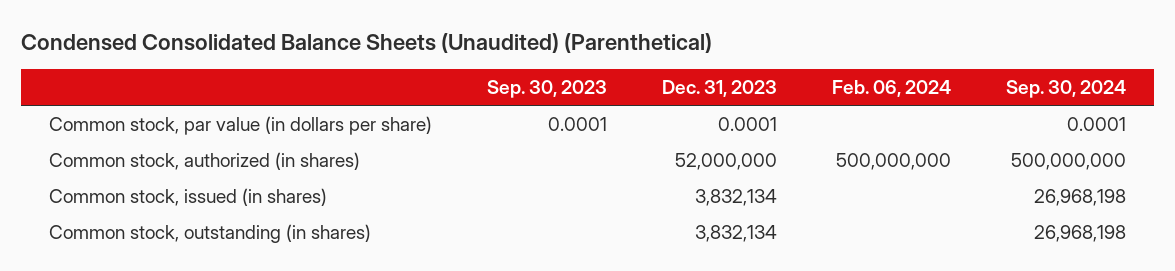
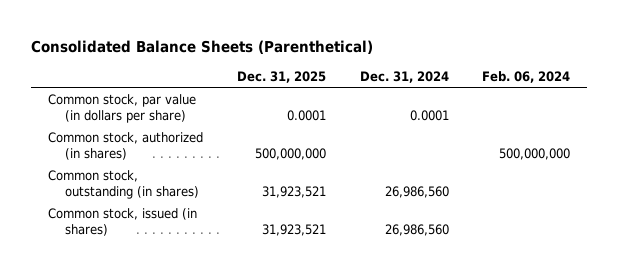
[20,33,712,54] Condensed Consolidated Balance Sheets (Unaudited) (Parenthetical) -> [31,39,374,54] Consolidated Balance Sheets (Parenthetical)
[486,80,607,99] Sep. 30, 2023 -> none
[661,80,777,98] Dec. 31, 2023 -> none
[1006,80,1127,99] Sep. 30, 2024 -> none
none -> [236,70,326,83] Dec. 31, 2025
none -> [359,70,449,83] Dec. 31, 2024
[48,187,327,206] Common stock, issued (in shares) -> [48,207,198,236] Common stock, issued (in shares)

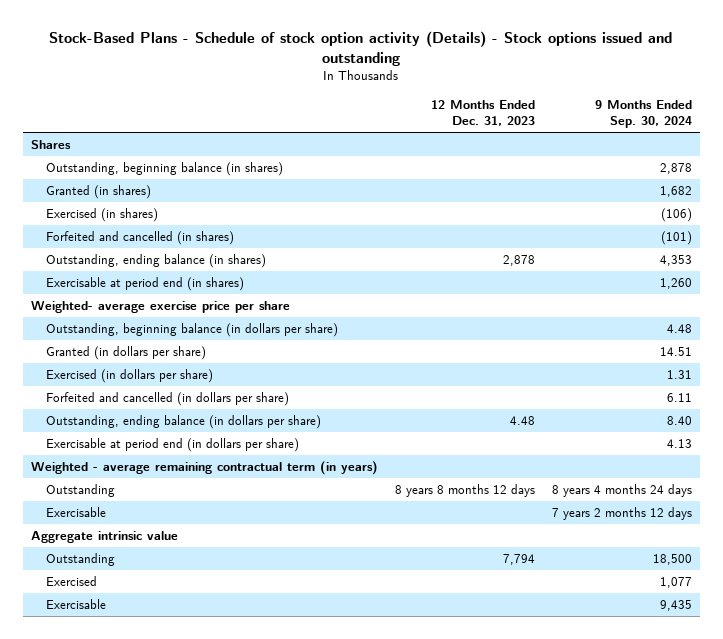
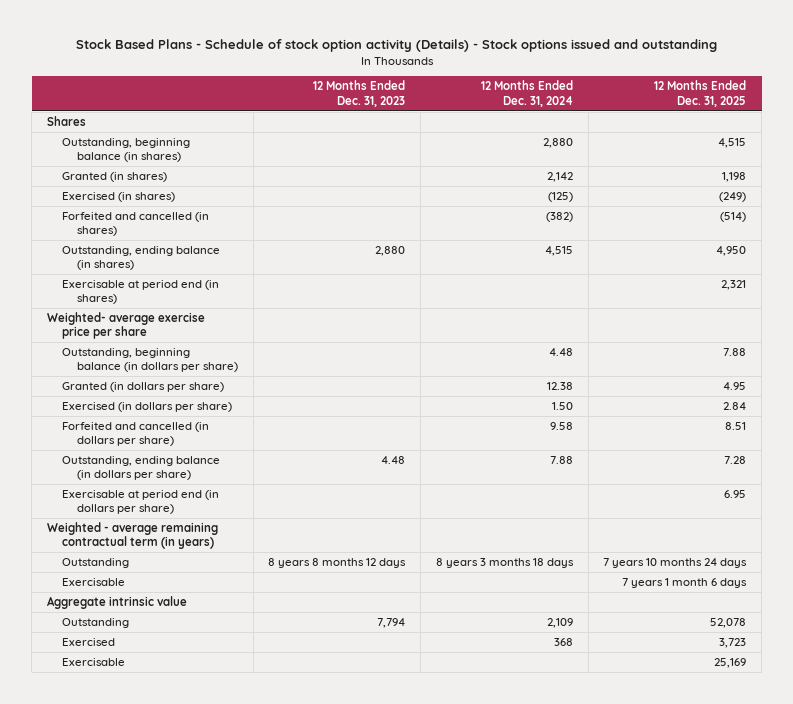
[49,30,673,66] Stock-Based Plans - Schedule of stock option activity (Details) - Stock options issued and outstanding -> [75,39,717,53] Stock Based Plans - Schedule of stock option activity (Details) - Stock options issued and outstanding
[594,100,692,129] 9 Months Ended Sep. 30, 2024 -> none
none -> [480,80,573,107] 12 Months Ended Dec. 31, 2024
none -> [654,80,747,107] 12 Months Ended Dec. 31, 2025
[502,255,535,267] 2,878 -> [375,246,406,257] 2,880

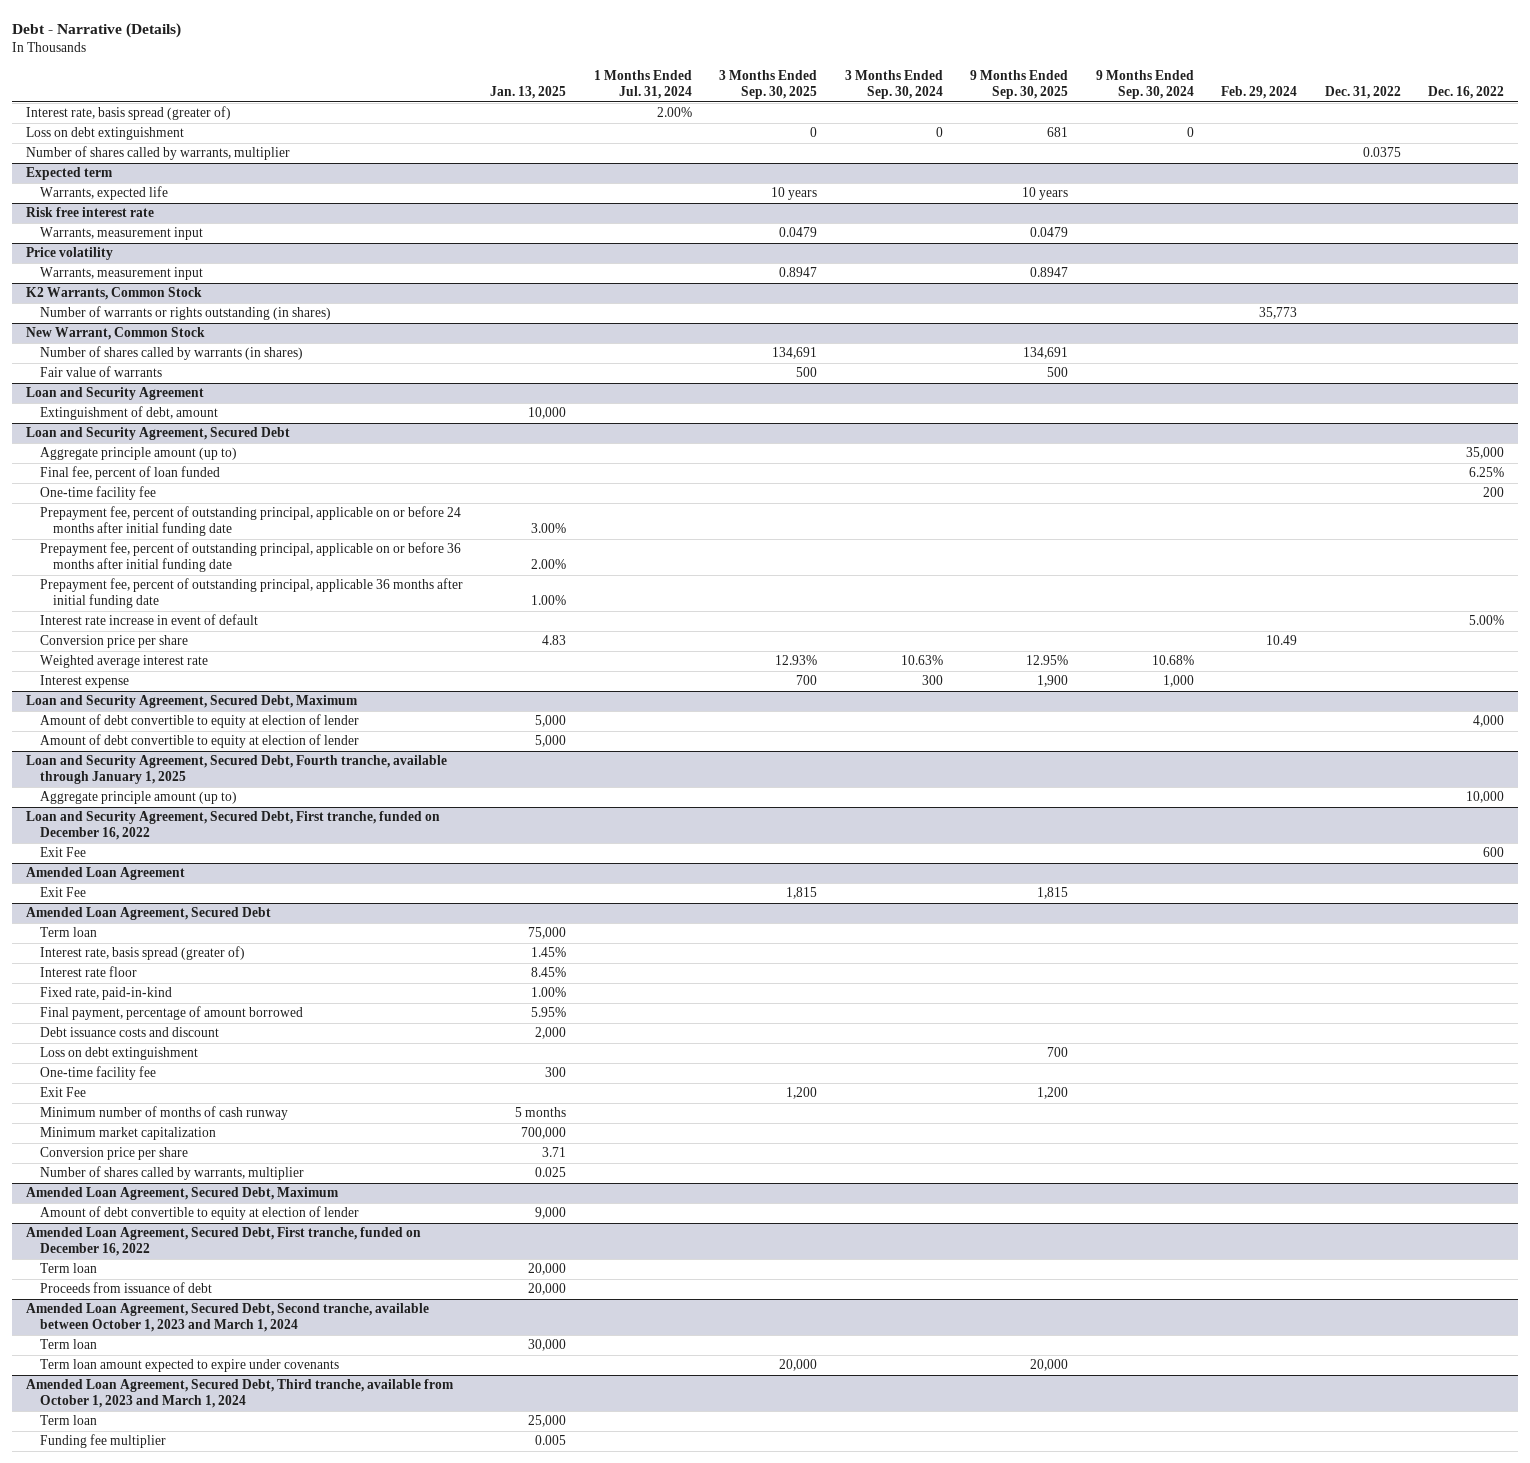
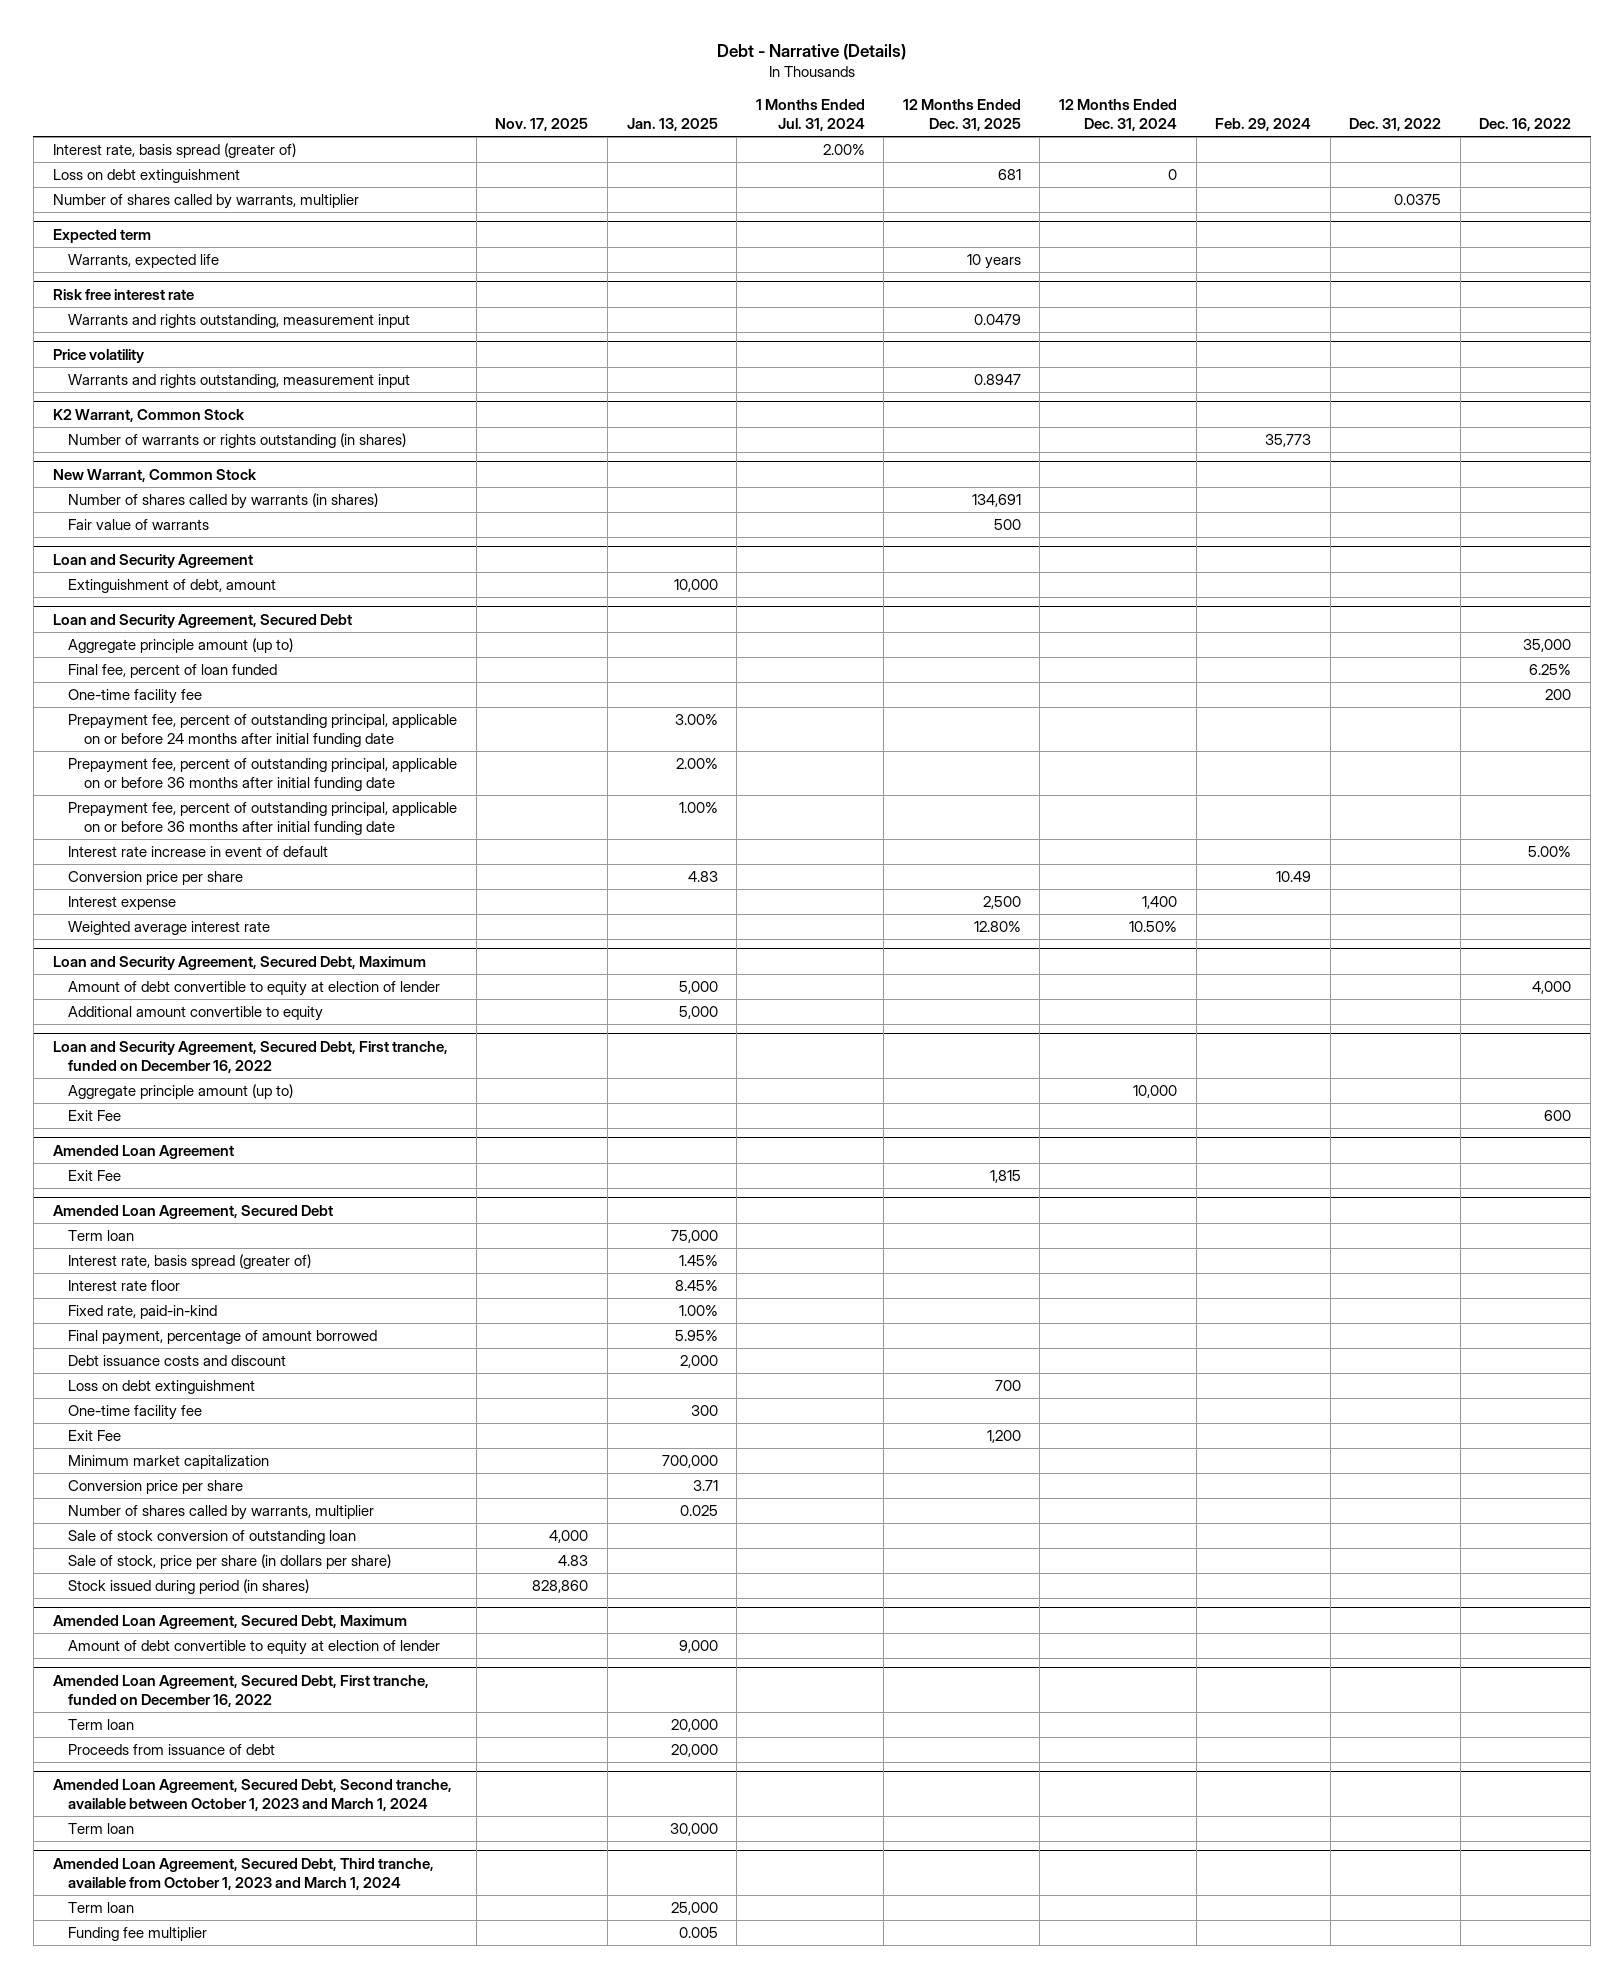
[719,69,818,100] 3 Months Ended Sep. 30, 2025 -> none
[844,69,943,100] 3 Months Ended Sep. 30, 2024 -> none
[970,69,1069,100] 9 Months Ended Sep. 30, 2025 -> none
[1095,69,1194,100] 9 Months Ended Sep. 30, 2024 -> none
none -> [495,117,589,131] Nov. 17, 2025
none -> [902,99,1021,131] 12 Months Ended Dec. 31, 2025
none -> [1058,99,1177,131] 12 Months Ended Dec. 31, 2024
[39,227,203,241] Warrants, measurement input -> [68,314,411,329] Warrants and rights outstanding, measurement input
[39,267,203,281] Warrants, measurement input -> [68,374,411,389] Warrants and rights outstanding, measurement input
[26,287,203,301] K2 Warrants, Common Stock -> [52,408,245,422] K2 Warrant, Common Stock
[39,578,463,609] Prepayment fee, percent of outstanding principal, applicable 36 months after initial funding date -> [68,802,458,836] Prepayment fee, percent of outstanding principal, applicable on or before 36 months after initial funding date
[39,655,208,669] Weighted average interest rate -> [68,921,271,936] Weighted average interest rate
[26,755,448,785] Loan and Security Agreement, Secured Debt, Fourth tranche, available through January 1, 2025 -> none
[39,791,237,805] Aggregate principle amount (up to) -> none
[39,734,359,749] Amount of debt convertible to equity at election of lender -> [68,1006,324,1022] Additional amount convertible to equity
none -> [68,1084,294,1100] Aggregate principle amount (up to)
[39,1106,288,1121] Minimum number of months of cash runway -> none
none -> [68,1530,357,1545] Sale of stock conversion of outstanding loan
none -> [68,1554,392,1570] Sale of stock, price per share (in dollars per share)
none -> [68,1579,310,1595] Stock issued during period (in shares)
[39,1359,339,1373] Term loan amount expected to expire under covenants -> none

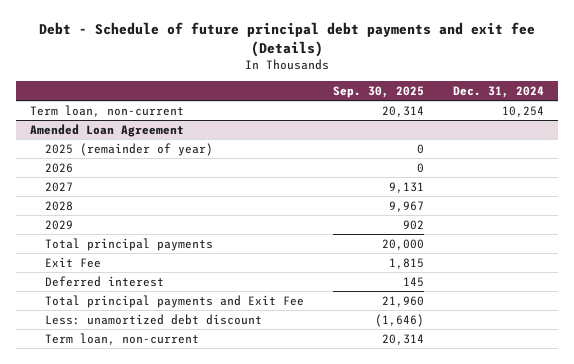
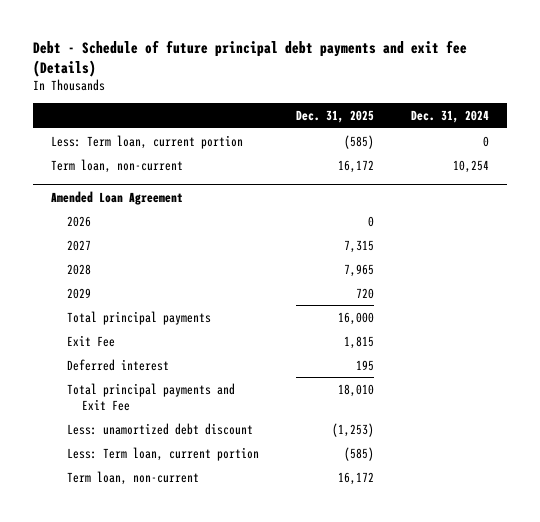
[333,85,425,98] Sep. 30, 2025 -> none
none -> [295,109,374,123] Dec. 31, 2025
none -> [51,134,244,149] Less: Term loan, current portion
[45,142,214,156] 2025 (remainder of year) -> none
none -> [66,446,259,461] Less: Term loan, current portion

